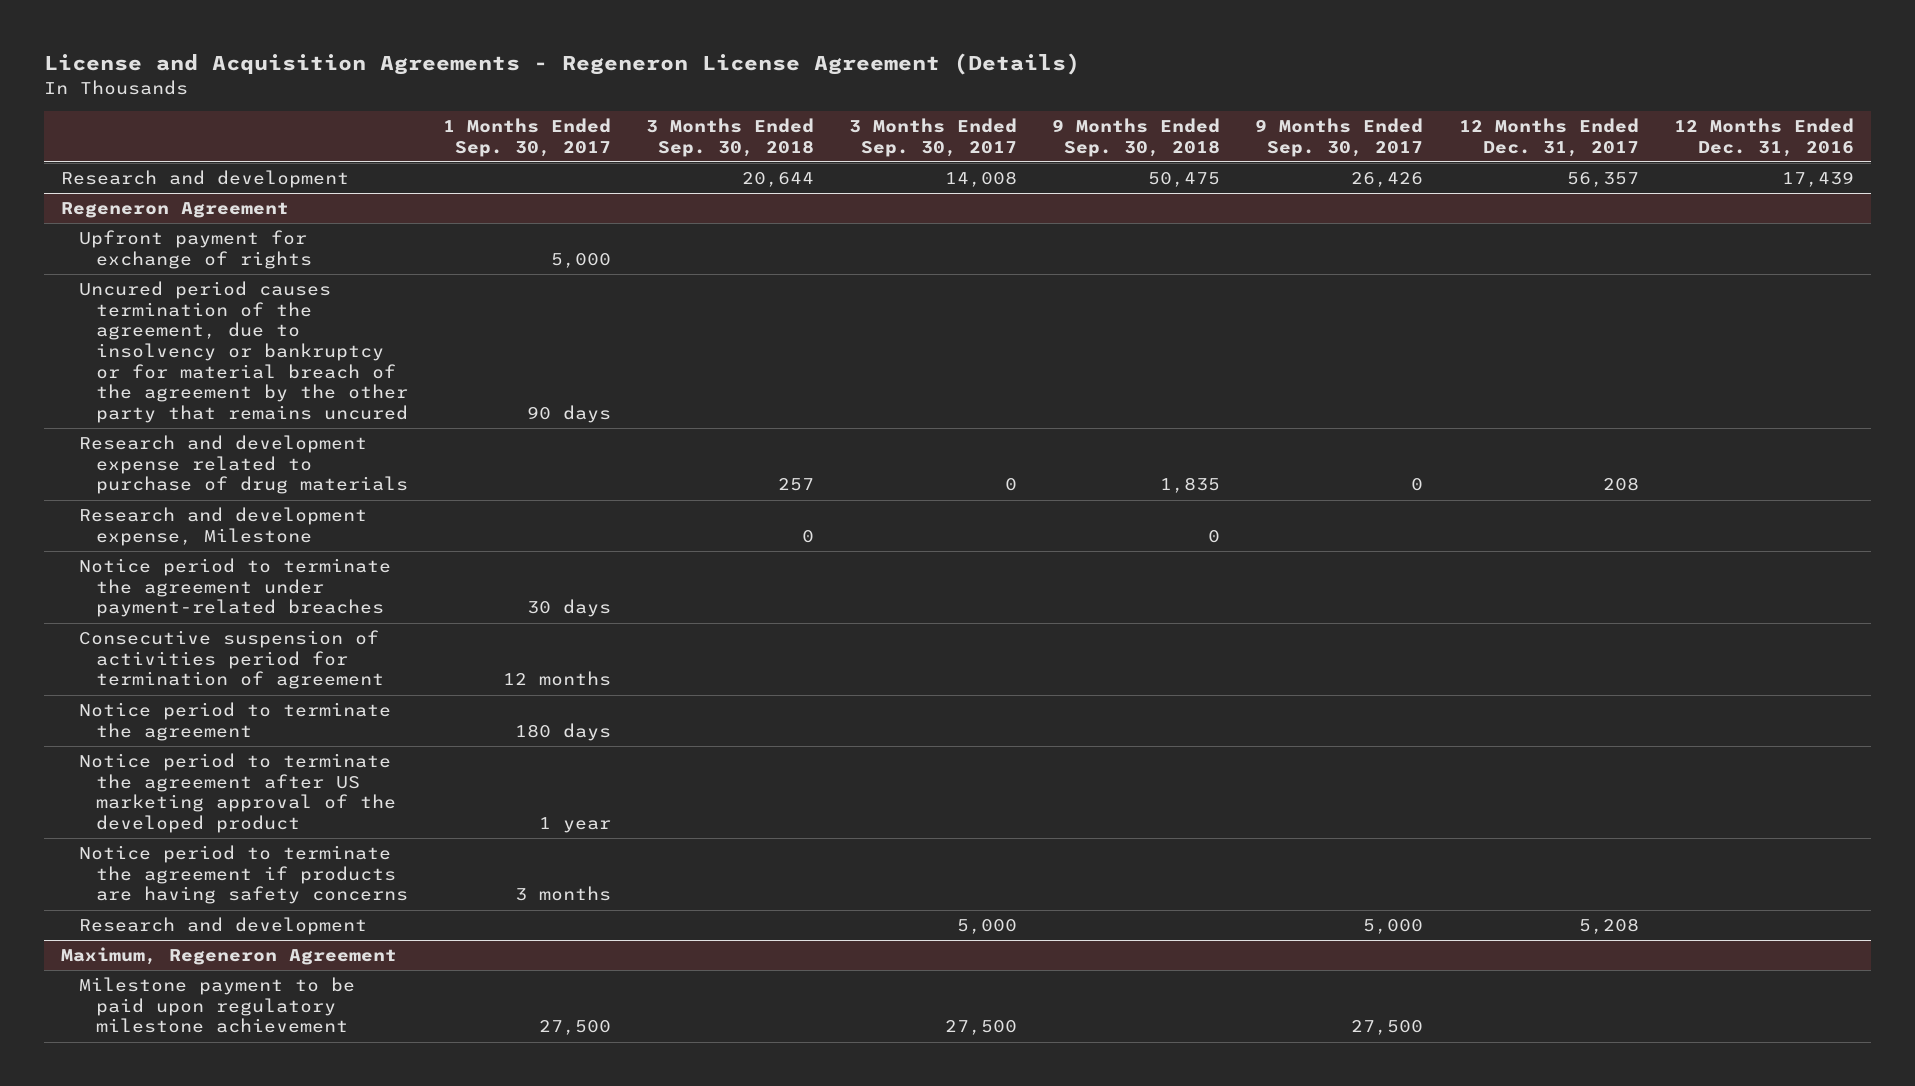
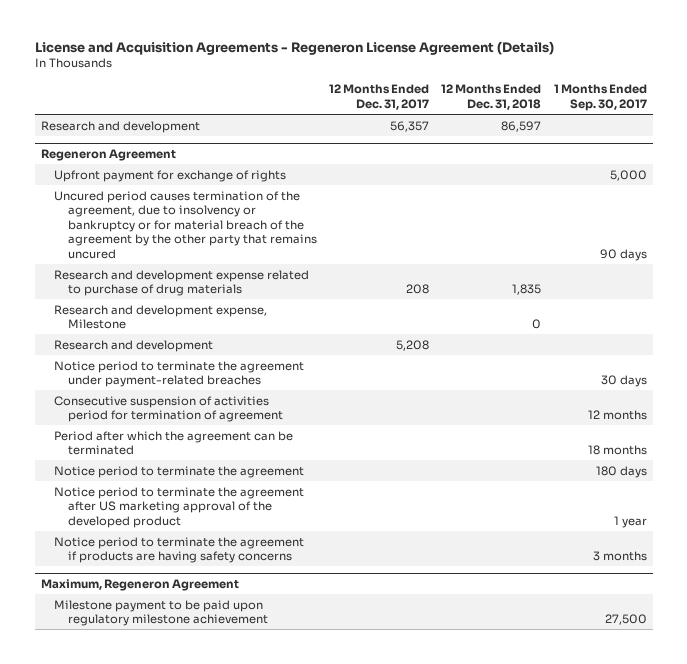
[646,118,815,157] 3 Months Ended Sep. 30, 2018 -> none
[849,118,1018,157] 3 Months Ended Sep. 30, 2017 -> none
[1052,118,1221,157] 9 Months Ended Sep. 30, 2018 -> none
[1255,118,1424,157] 9 Months Ended Sep. 30, 2017 -> none
[1673,118,1854,157] 12 Months Ended Dec. 31, 2016 -> none
none -> [441,84,542,110] 12 Months Ended Dec. 31, 2018
[78,917,367,936] Research and development -> [54,339,214,352] Research and development
none -> [54,430,294,456] Period after which the agreement can be terminated

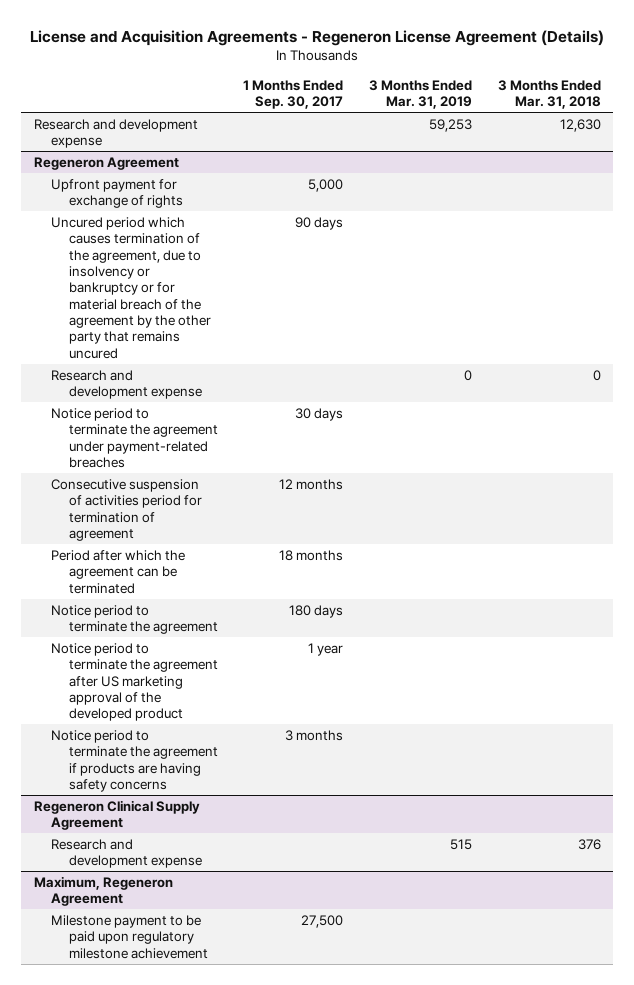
[329,84,430,110] 12 Months Ended Dec. 31, 2017 -> none
[441,84,542,110] 12 Months Ended Dec. 31, 2018 -> none
none -> [368,79,472,110] 3 Months Ended Mar. 31, 2019
none -> [497,79,601,110] 3 Months Ended Mar. 31, 2018
[40,120,200,133] Research and development -> [33,118,198,149] Research and development expense
[54,269,310,297] Research and development expense related to purchase of drug materials -> none
[54,304,268,330] Research and development expense, Milestone -> none
[54,190,317,259] Uncured period causes termination of the agreement, due to insolvency or bankruptcy or for material breach of the agreement by the other party that remains uncured -> [51,216,211,359] Uncured period which causes termination of the agreement, due to insolvency or bankruptcy or for material breach of the agreement by the other party that remains uncured
[54,339,214,352] Research and development -> [51,369,202,400] Research and development expense
none -> [33,799,200,831] Regeneron Clinical Supply Agreement
none -> [51,838,202,869] Research and development expense

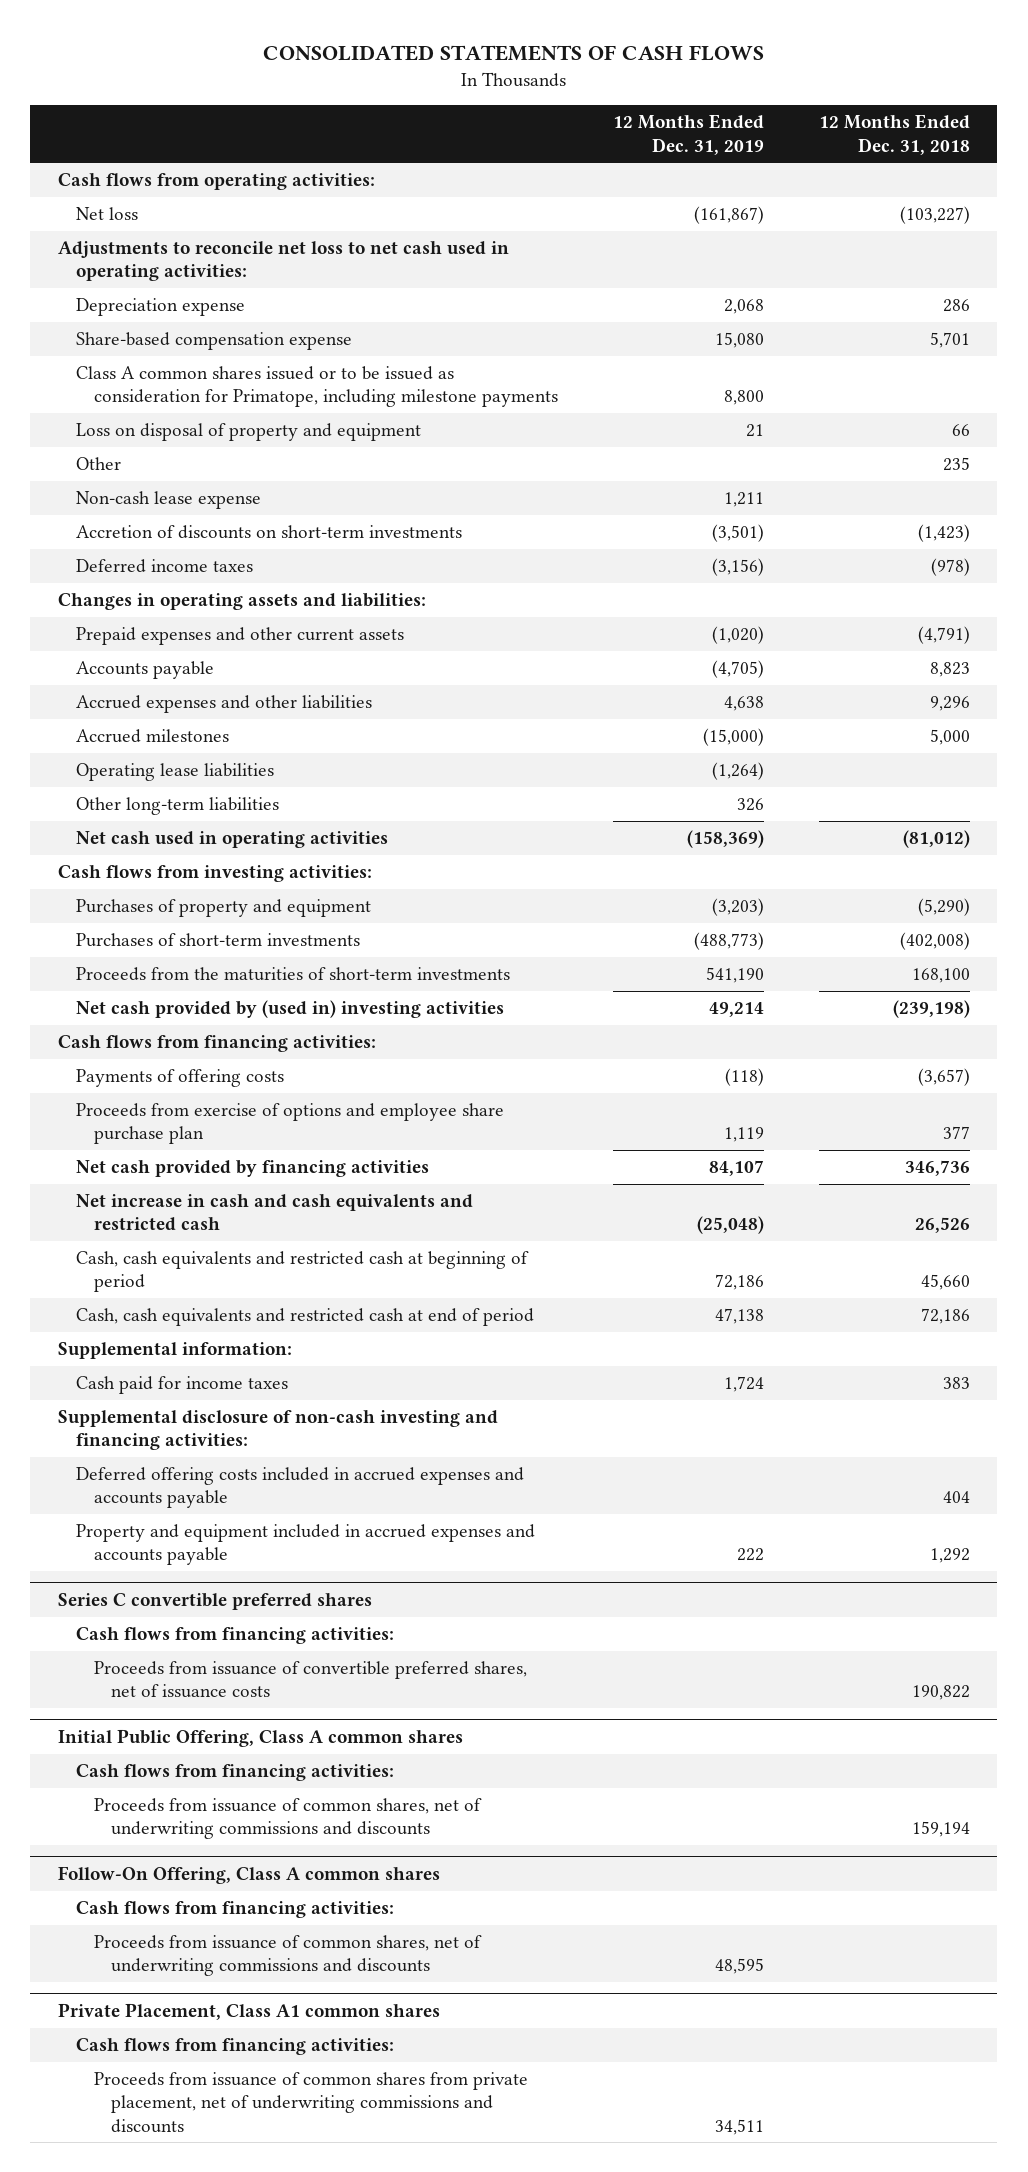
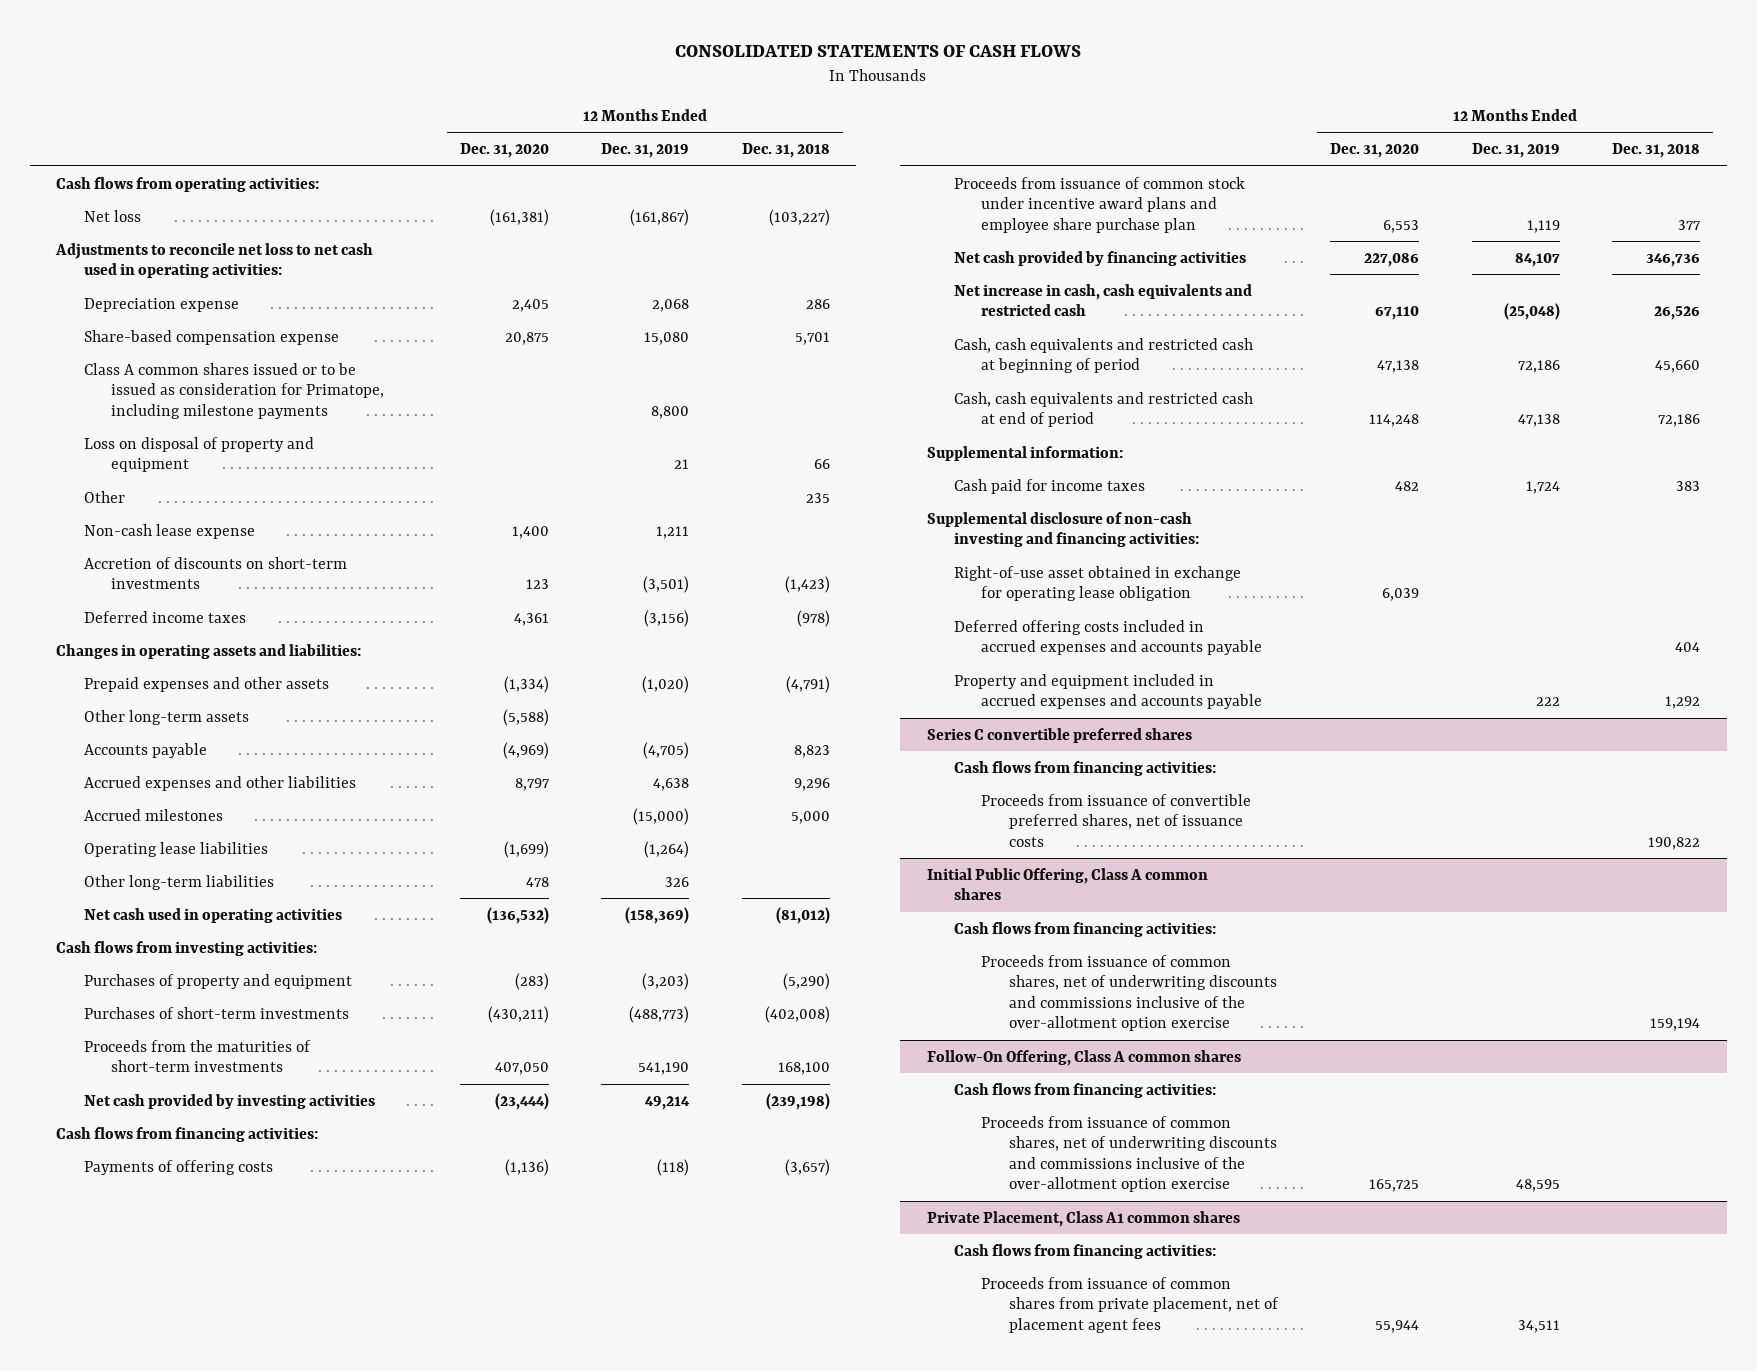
none -> [459,143,549,159] Dec. 31, 2020
[75,627,404,646] Prepaid expenses and other current assets -> [83,676,329,692] Prepaid expenses and other assets
none -> [83,709,249,725] Other long-term assets
[75,1000,504,1019] Net cash provided by (used in) investing activities -> [83,1093,375,1109] Net cash provided by investing activities
[75,1103,504,1145] Proceeds from exercise of options and employee share purchase plan -> [954,176,1246,233] Proceeds from issuance of common stock under incentive award plans and employee share purchase plan
[75,1194,473,1232] Net increase in cash and cash equivalents and restricted cash -> [954,283,1253,317] Net increase in cash, cash equivalents and restricted cash
none -> [954,565,1242,602] Right-of-use asset obtained in exchange for operating lease obligation
[93,1798,482,1840] Proceeds from issuance of common shares, net of underwriting commissions and discounts -> [981,954,1277,1032] Proceeds from issuance of common shares, net of underwriting discounts and commissions inclusive of the over-allotment option exercise
[93,1935,482,1977] Proceeds from issuance of common shares, net of underwriting commissions and discounts -> [981,1115,1277,1193] Proceeds from issuance of common shares, net of underwriting discounts and commissions inclusive of the over-allotment option exercise
[93,2072,528,2133] Proceeds from issuance of common shares from private placement, net of underwriting commissions and discounts -> [981,1276,1279,1333] Proceeds from issuance of common shares from private placement, net of placement agent fees

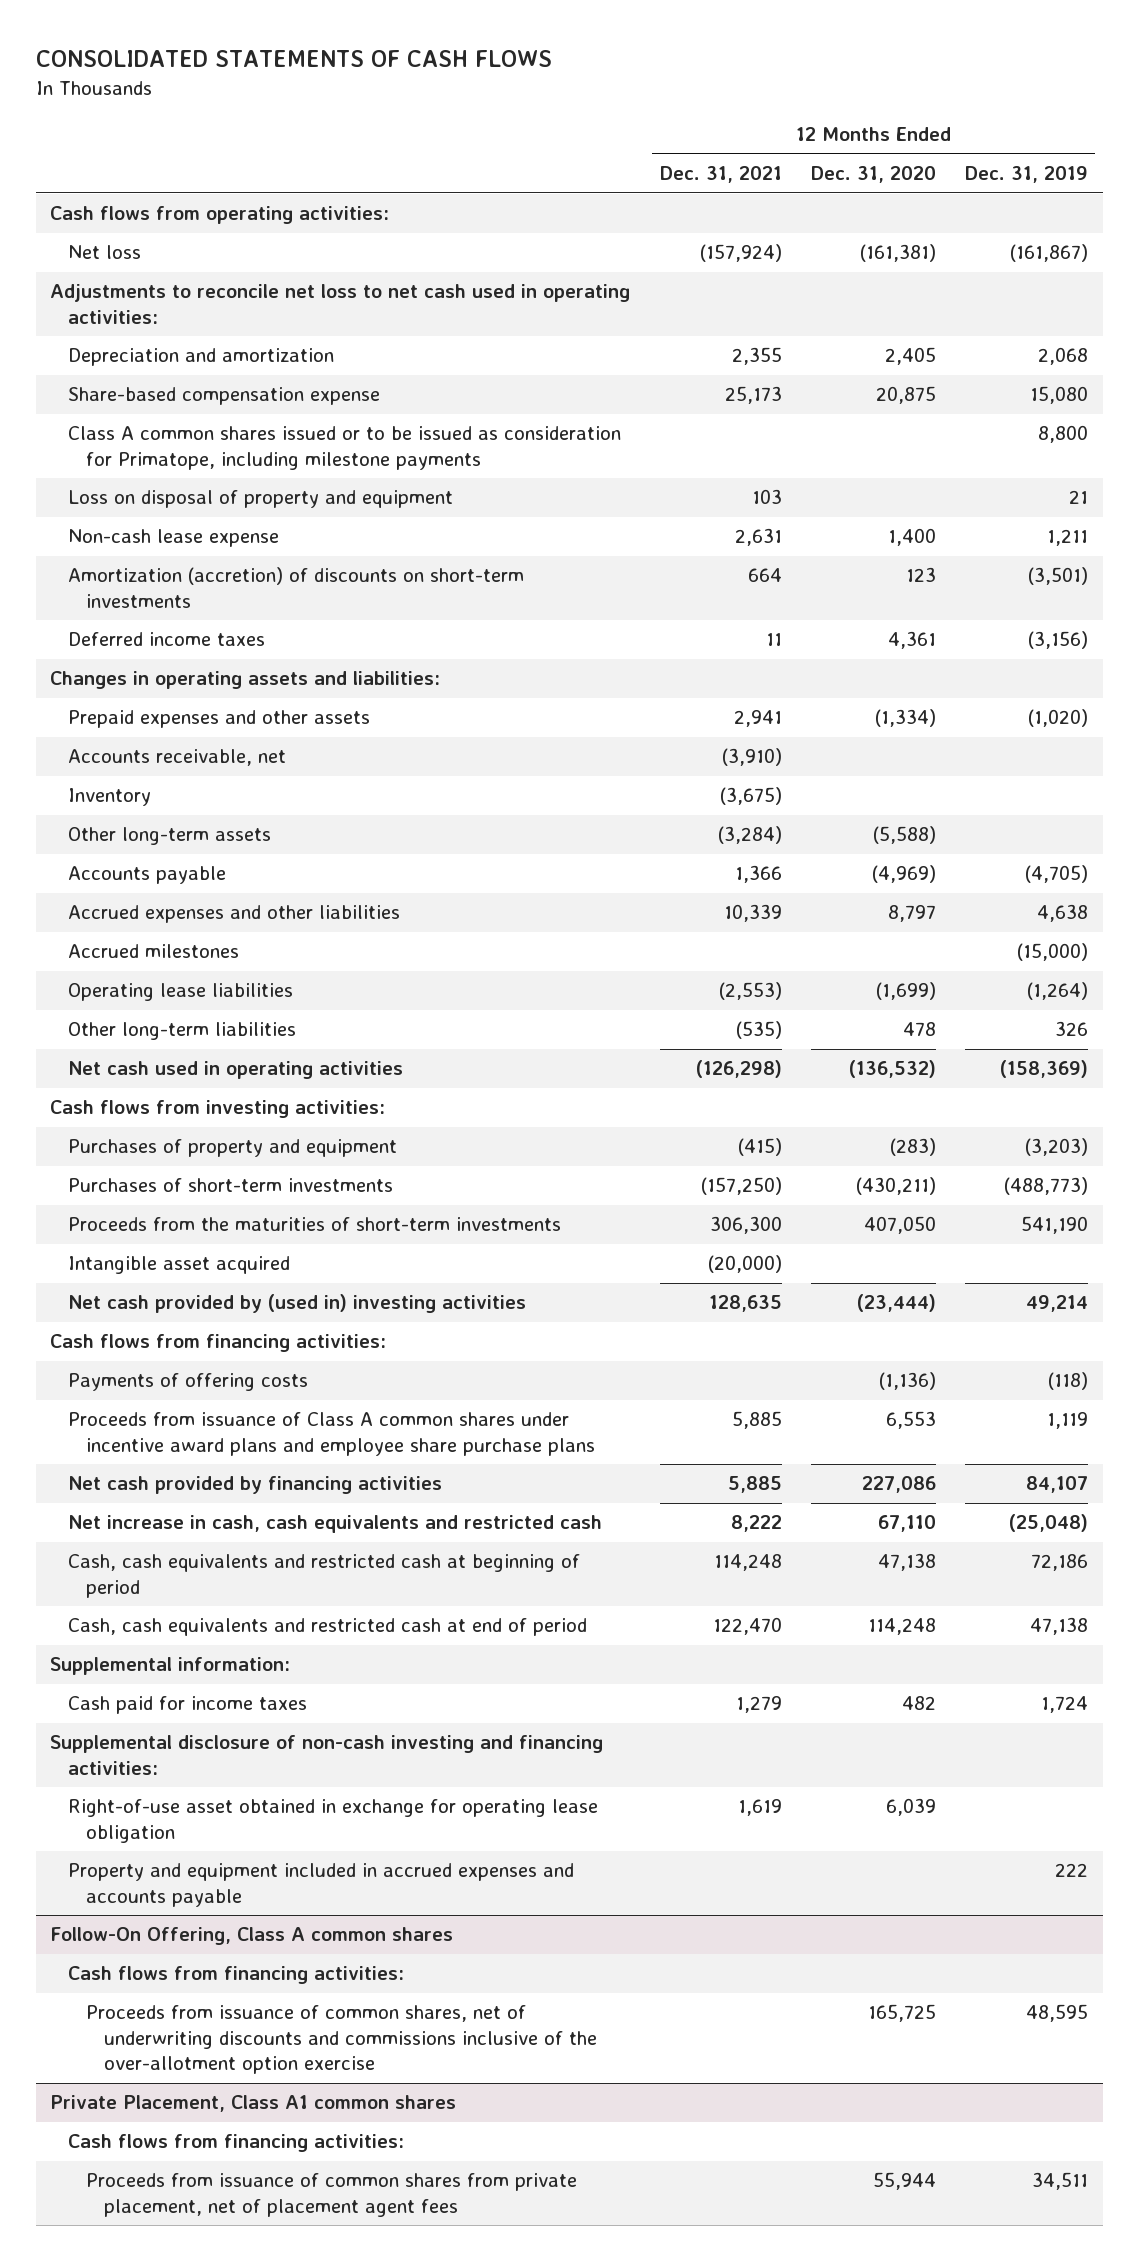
[741,143,830,159] Dec. 31, 2018 -> none
none -> [659,166,782,184] Dec. 31, 2021
[83,297,239,312] Depreciation expense -> [68,348,335,367] Depreciation and amortization
[83,490,125,503] Other -> none
[83,556,347,590] Accretion of discounts on short-term investments -> [68,567,525,608] Amortization (accretion) of discounts on short-term investments
none -> [68,749,287,767] Accounts receivable, net
none -> [68,788,152,807] Inventory
none -> [68,1256,291,1275] Intangible asset acquired
[83,1093,375,1109] Net cash provided by investing activities -> [68,1294,527,1314] Net cash provided by (used in) investing activities
[954,176,1246,233] Proceeds from issuance of common stock under incentive award plans and employee share purchase plan -> [68,1412,595,1456] Proceeds from issuance of Class A common shares under incentive award plans and employee share purchase plans
[954,619,1263,656] Deferred offering costs included in accrued expenses and accounts payable -> none
[926,727,1192,743] Series C convertible preferred shares -> none
[954,760,1217,776] Cash flows from financing activities: -> none
[981,793,1252,847] Proceeds from issuance of convertible preferred shares, net of issuance costs -> none
[926,867,1208,901] Initial Public Offering, Class A common shares -> none
[954,921,1217,937] Cash flows from financing activities: -> none
[981,954,1277,1032] Proceeds from issuance of common shares, net of underwriting discounts and commissions inclusive of the over-allotment option exercise -> none

